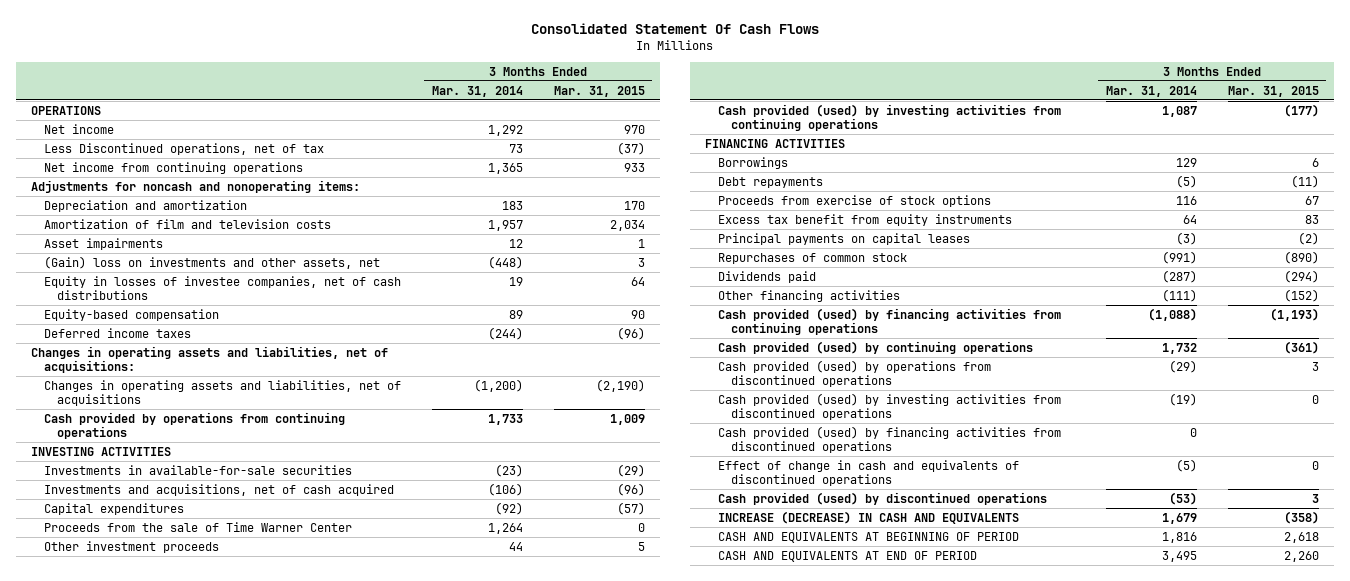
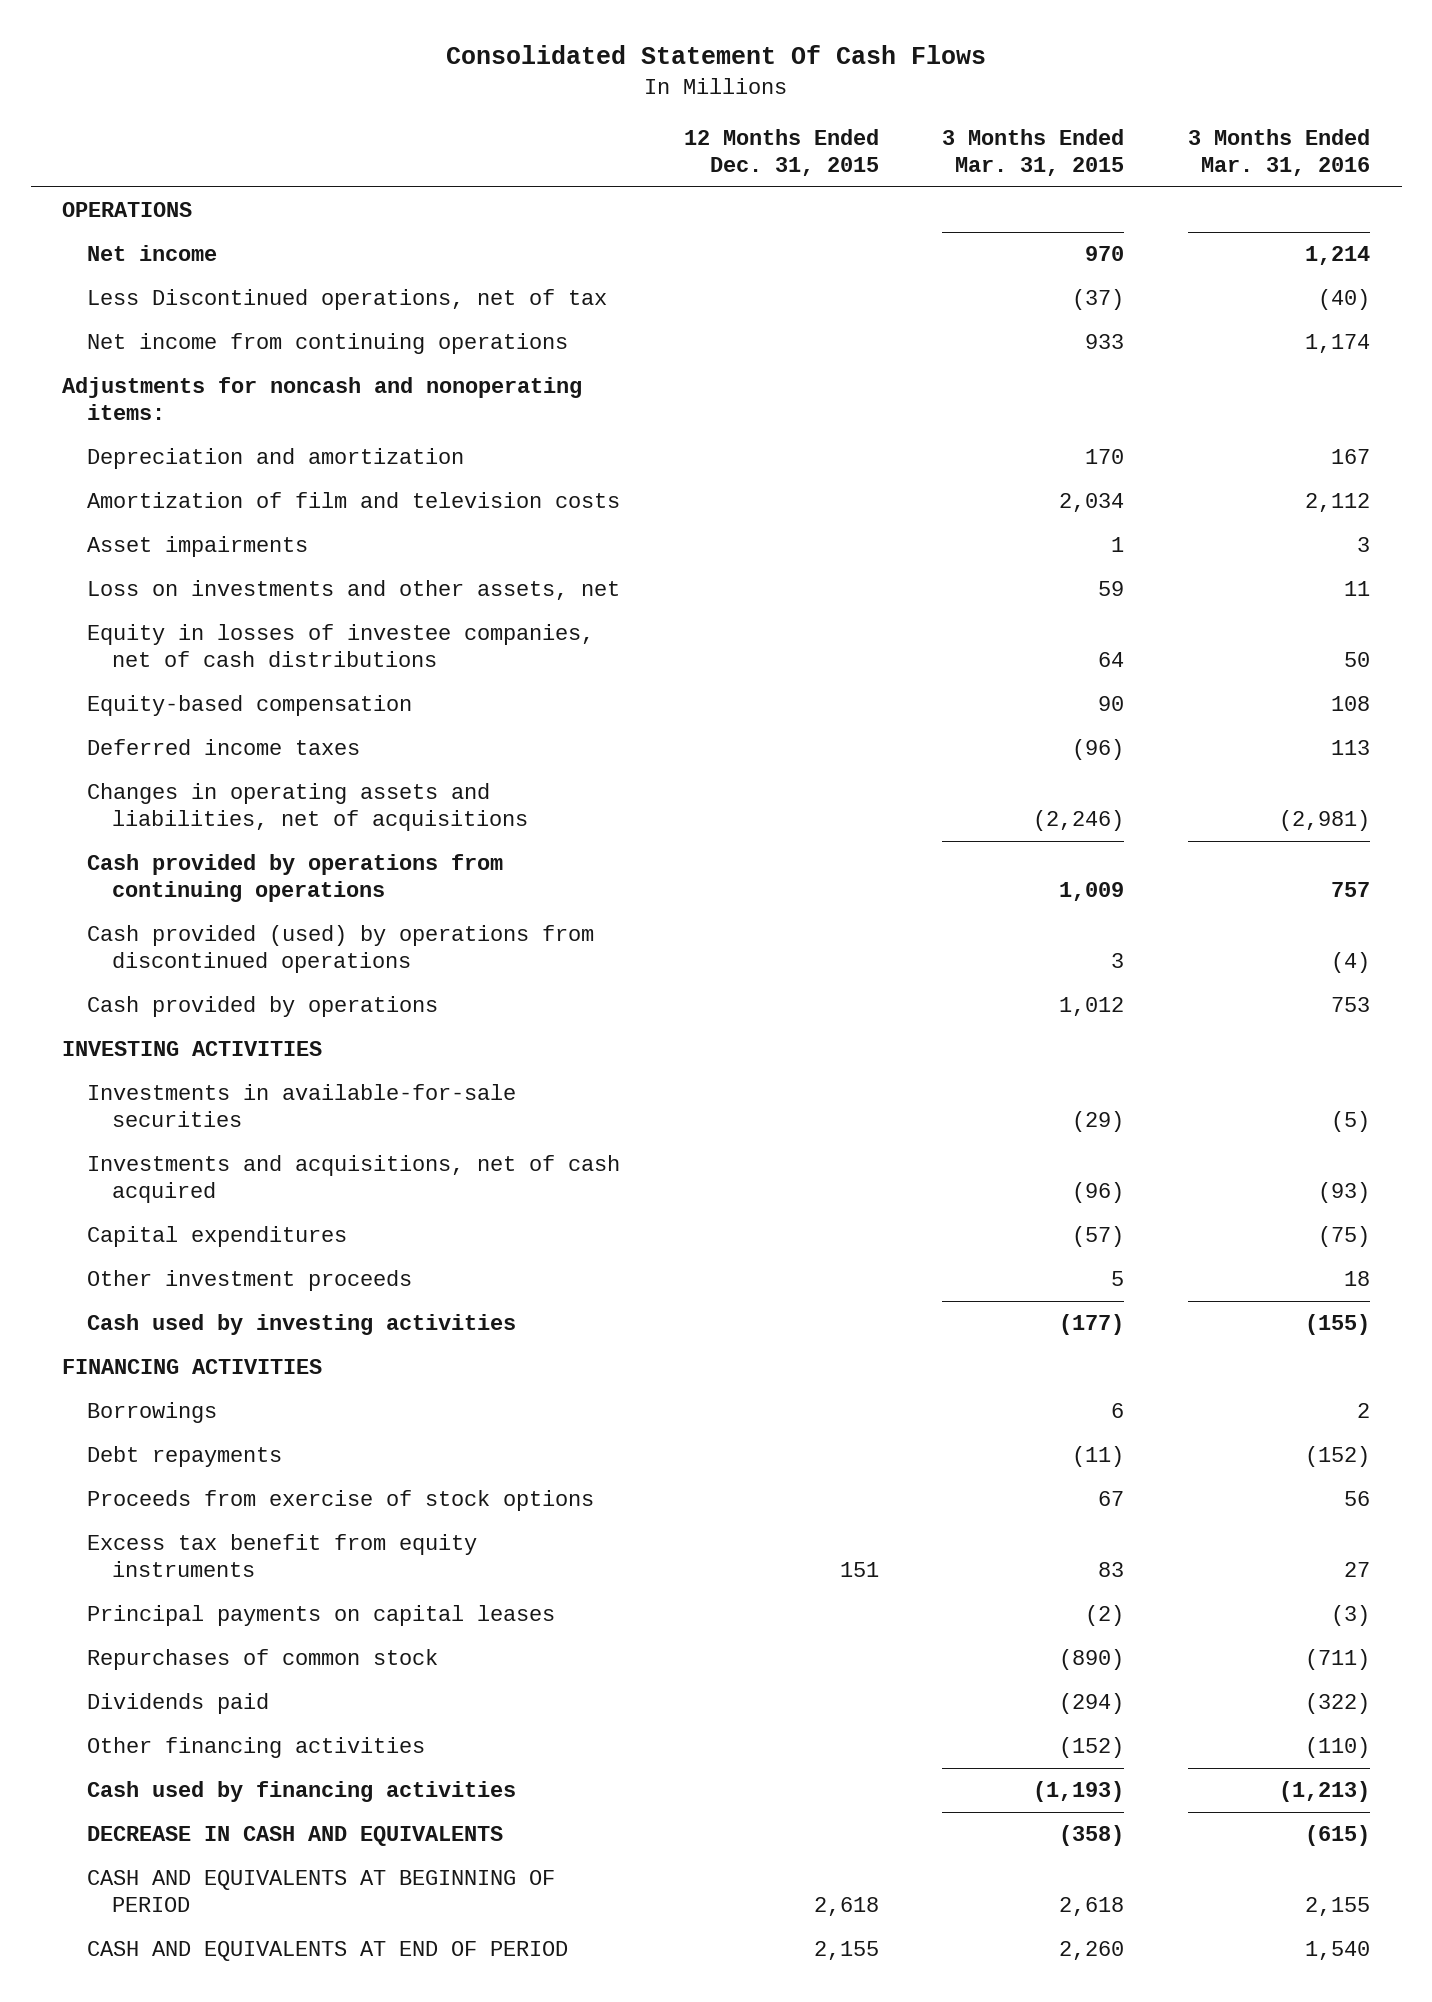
[431,85,523,97] Mar. 31, 2014 -> none
none -> [683,128,879,177] 12 Months Ended Dec. 31, 2015
none -> [1187,128,1370,177] 3 Months Ended Mar. 31, 2016
[43,255,380,269] (Gain) loss on investments and other assets, net -> [87,580,621,601] Loss on investments and other assets, net
[637,257,645,267] 3 -> [1098,581,1125,597] 59
[30,345,388,373] Changes in operating assets and liabilities, net of acquisitions: -> none
[595,378,645,392] (2,190) -> [1033,810,1125,832] (2,246)
[718,359,992,387] Cash provided (used) by operations from discontinued operations -> [87,925,595,974] Cash provided (used) by operations from discontinued operations
none -> [87,996,439,1018] Cash provided by operations
[43,521,352,532] Proceeds from the sale of Time Warner Center -> none
[718,103,1062,131] Cash provided (used) by investing activities from continuing operations -> [87,1314,517,1336] Cash used by investing activities
[718,340,1034,354] Cash provided (used) by continuing operations -> none
[718,392,1062,420] Cash provided (used) by investing activities from discontinued operations -> none
[718,425,1062,453] Cash provided (used) by financing activities from discontinued operations -> none
[718,459,1020,486] Effect of change in cash and equivalents of discontinued operations -> none
[718,491,1048,505] Cash provided (used) by discontinued operations -> none
[718,307,1062,335] Cash provided (used) by financing activities from continuing operations -> [87,1781,517,1803] Cash used by financing activities
[718,510,1020,524] INCREASE (DECREASE) IN CASH AND EQUIVALENTS -> [87,1826,504,1847] DECREASE IN CASH AND EQUIVALENTS

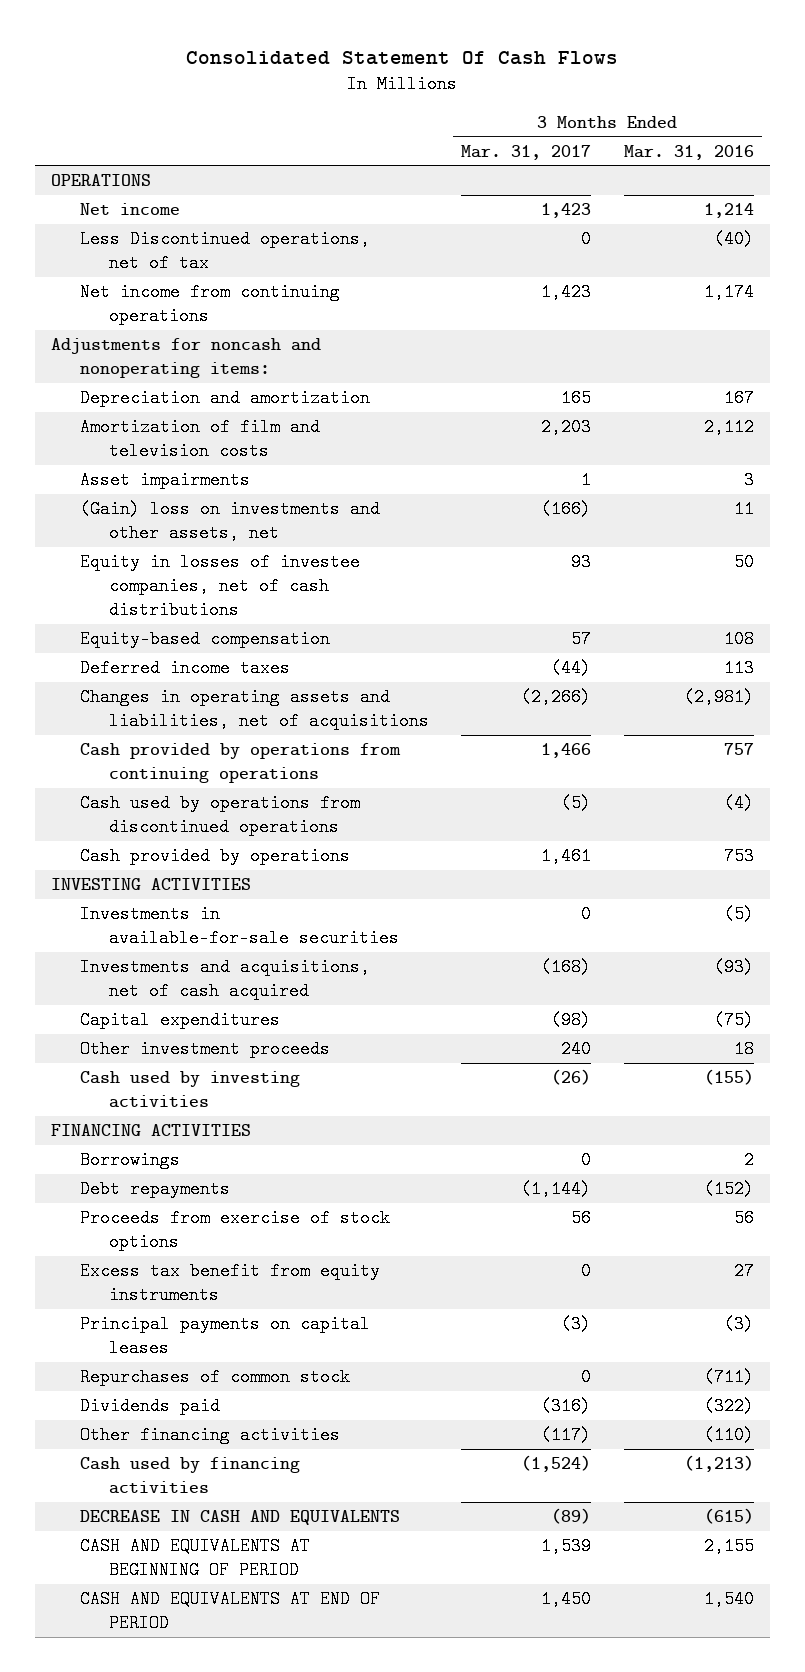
[683,128,879,177] 12 Months Ended Dec. 31, 2015 -> none
[942,128,1125,177] 3 Months Ended Mar. 31, 2015 -> none
none -> [461,144,592,160] Mar. 31, 2017
[87,580,621,601] Loss on investments and other assets, net -> [79,500,380,543] (Gain) loss on investments and other assets, net
[87,925,595,974] Cash provided (used) by operations from discontinued operations -> [79,794,360,837] Cash used by operations from discontinued operations

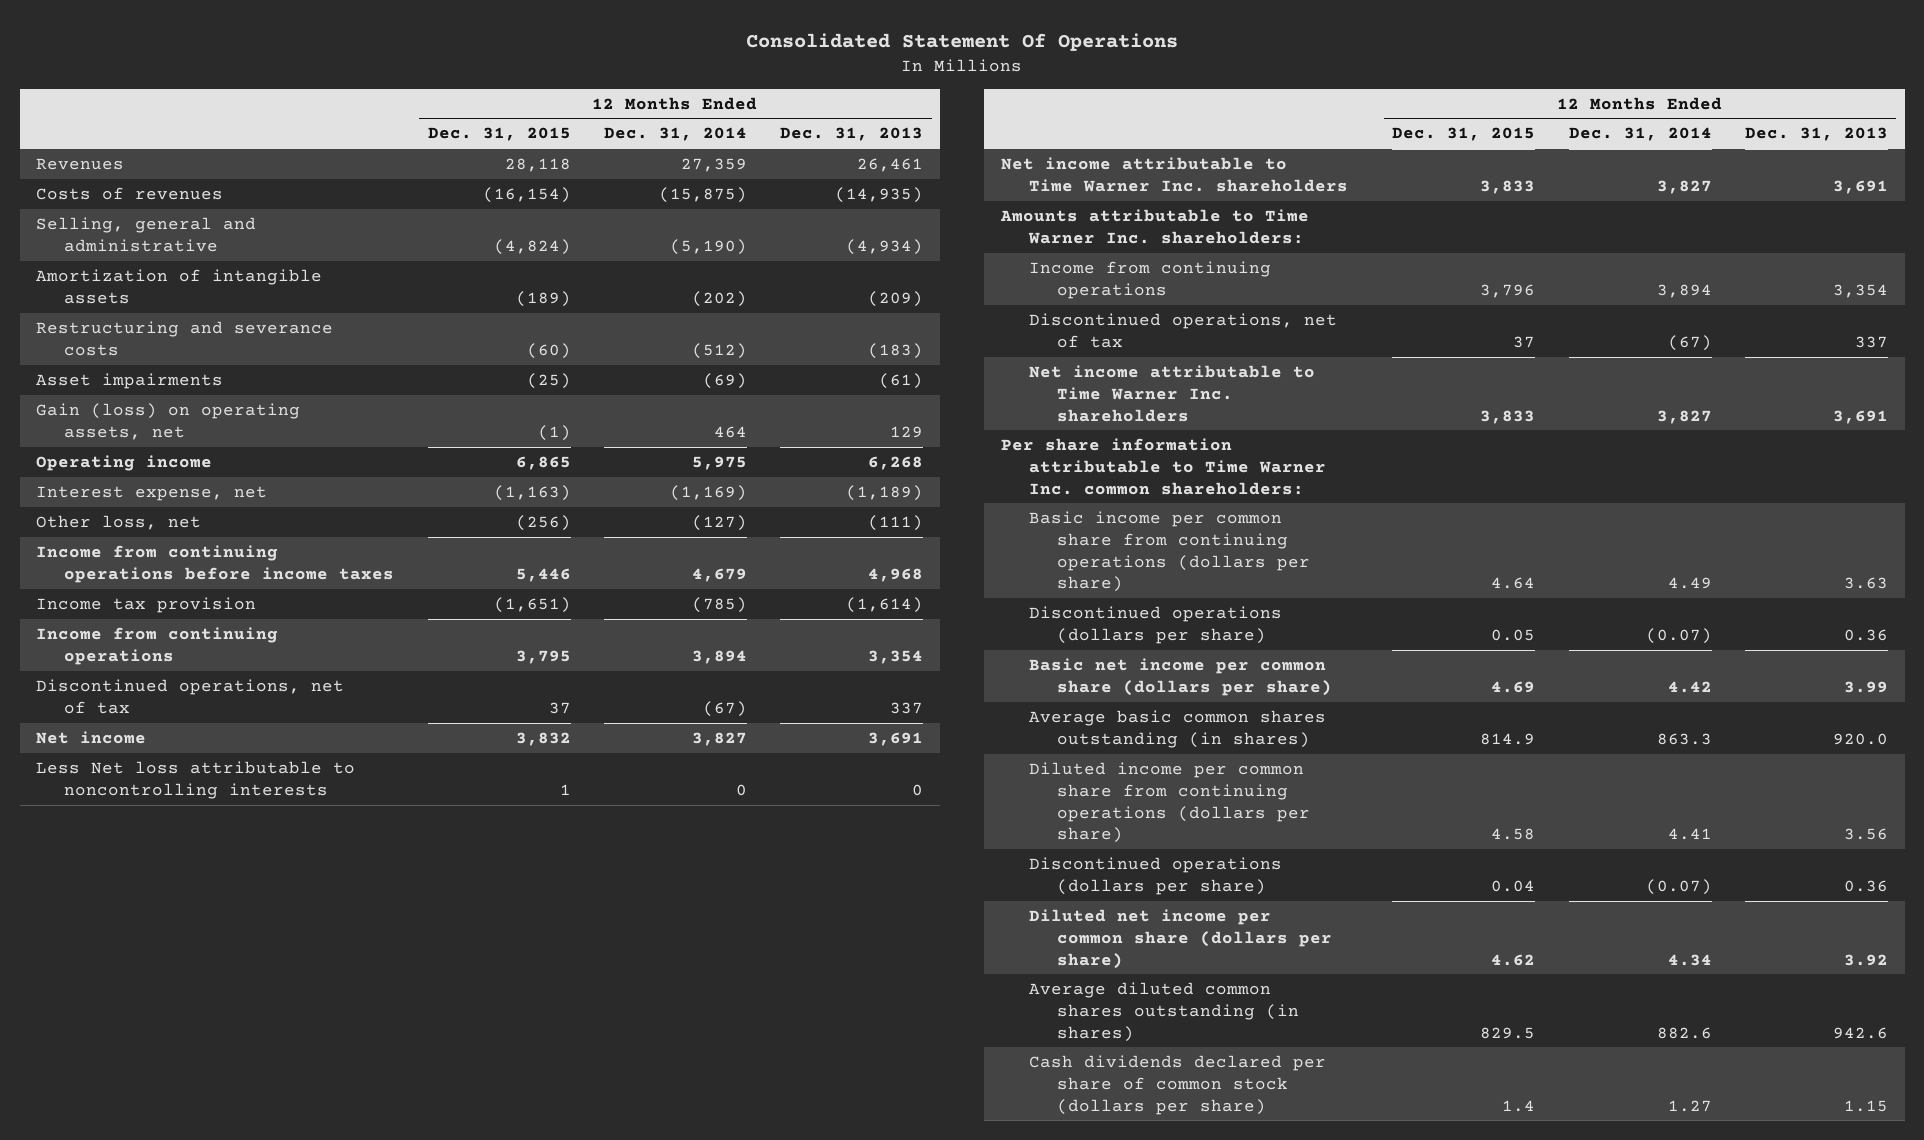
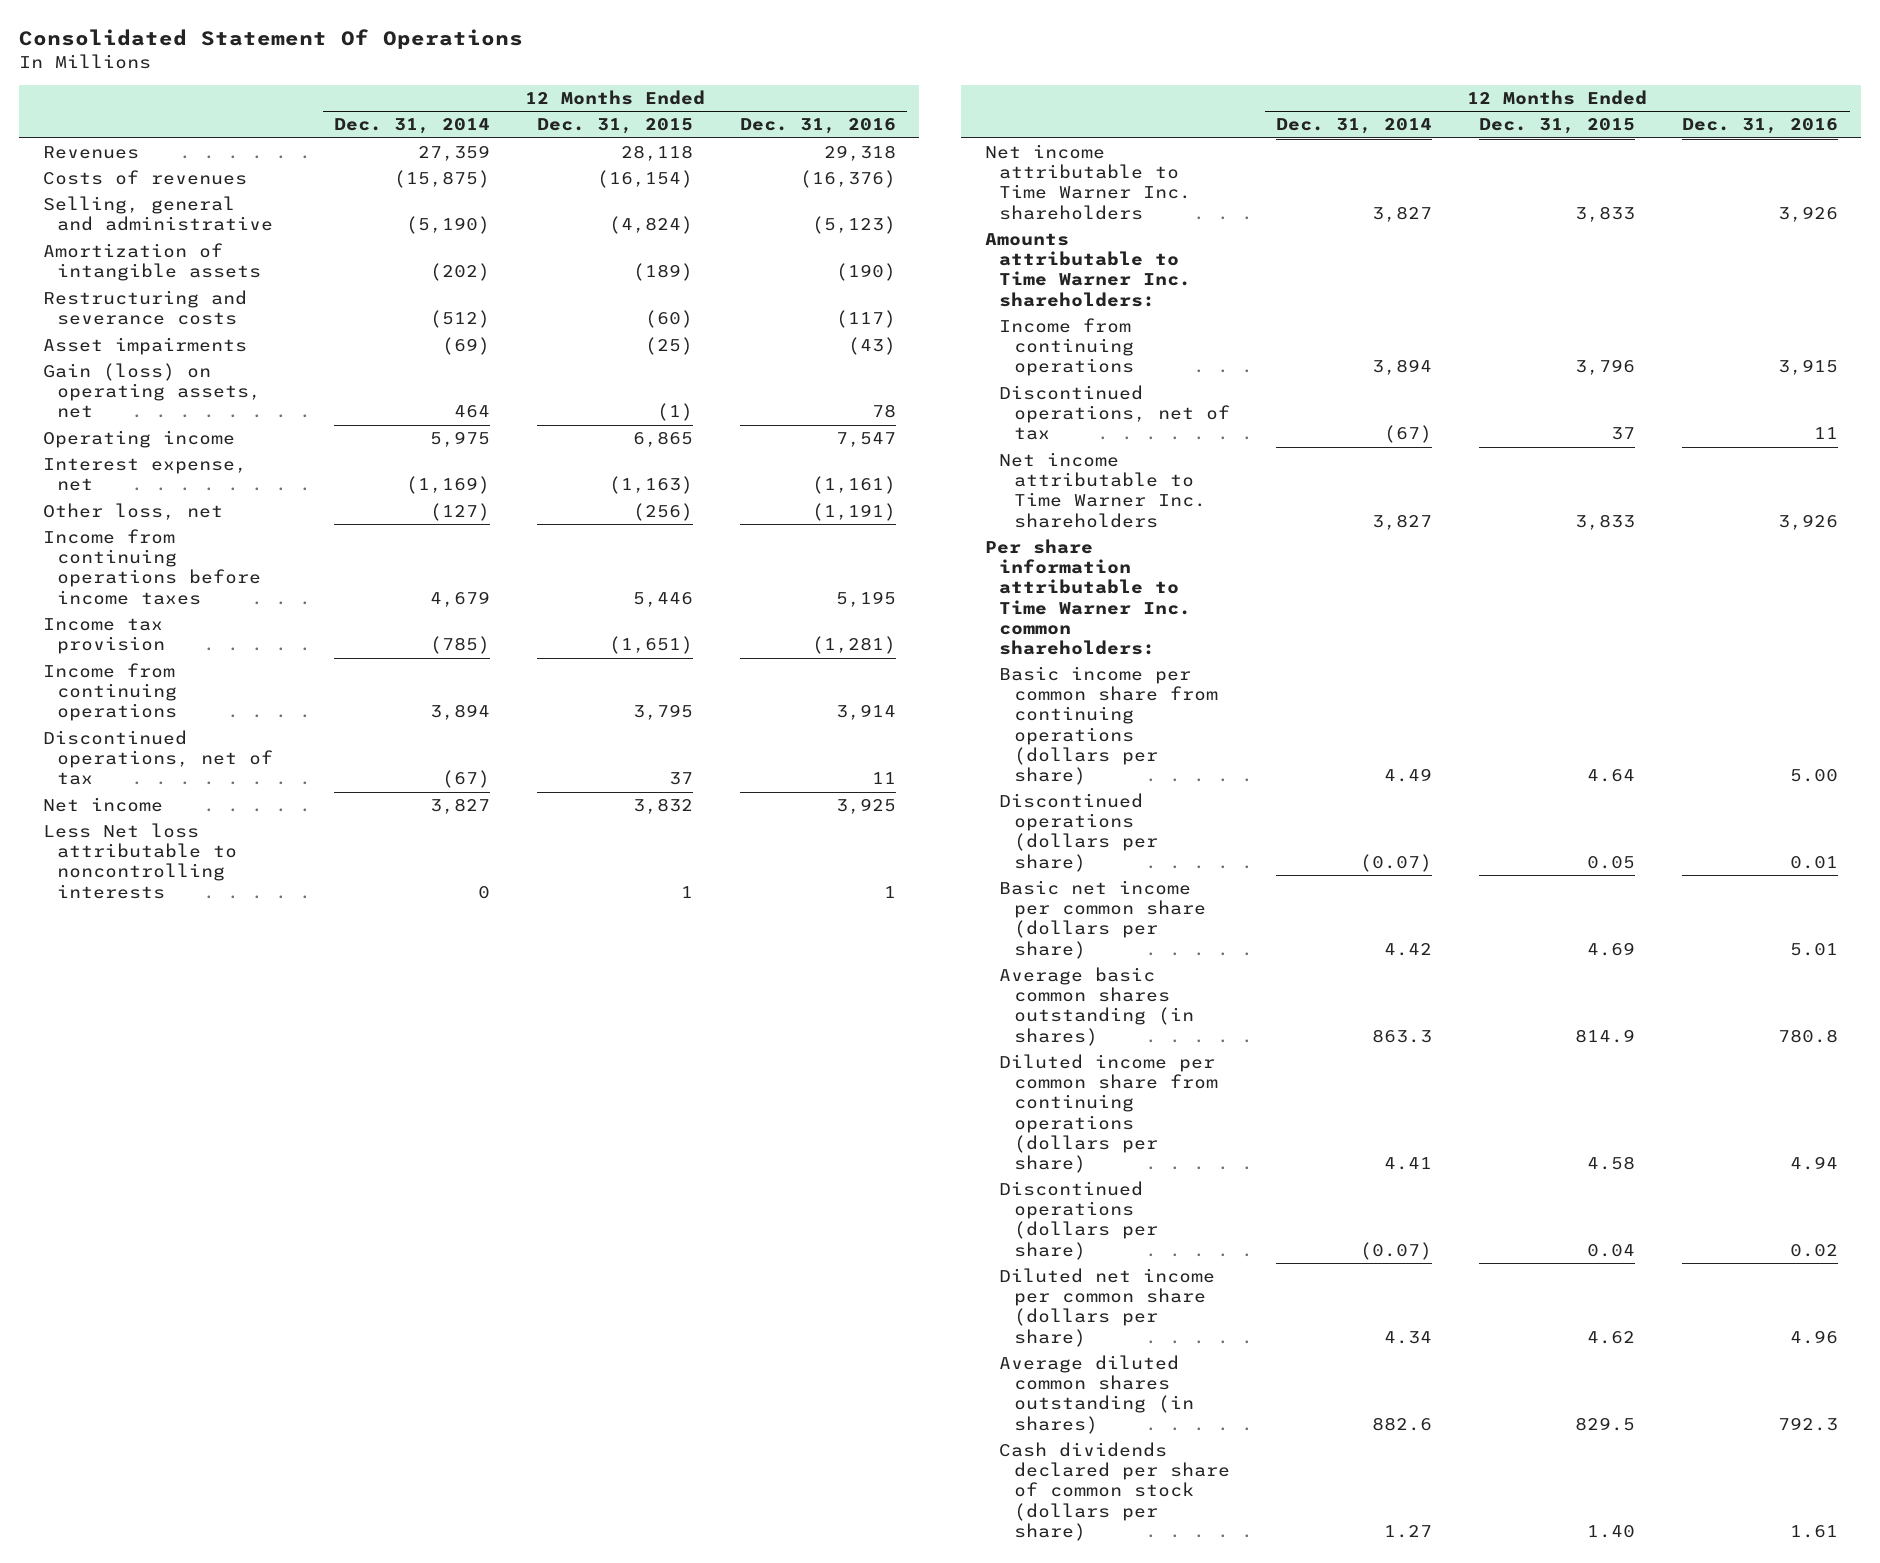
[780,127,924,142] Dec. 31, 2013 -> none
none -> [739,118,896,135] Dec. 31, 2016
[1502,1099,1536,1112] 1.4 -> [1587,1524,1636,1538] 1.40

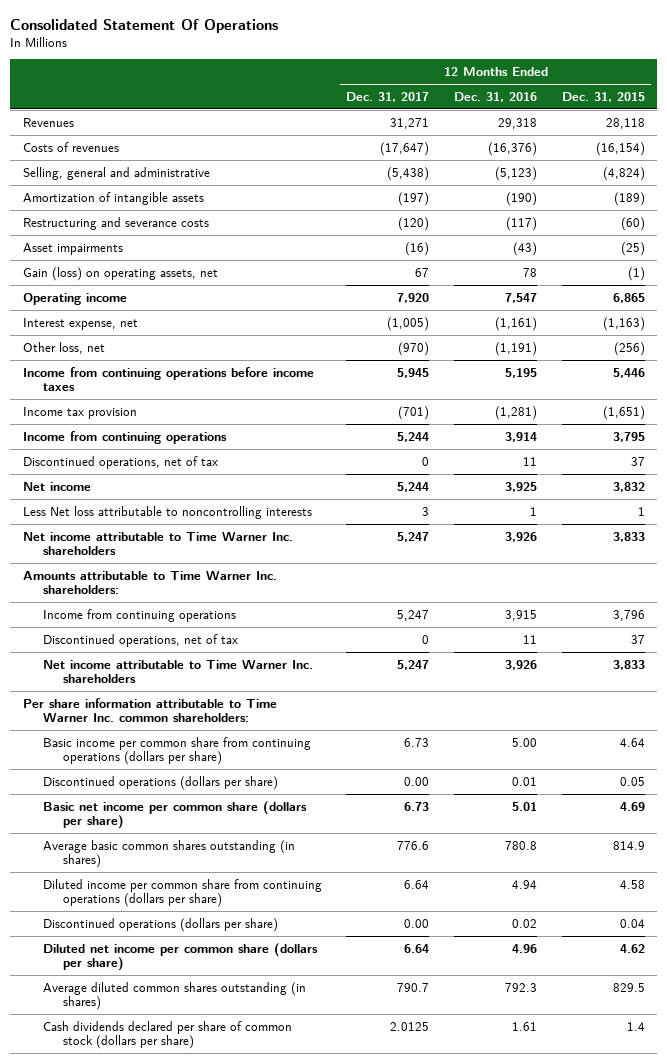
[334,118,491,135] Dec. 31, 2014 -> none
none -> [346,91,430,102] Dec. 31, 2017
[1587,1524,1636,1538] 1.40 -> [626,1021,645,1031] 1.4

